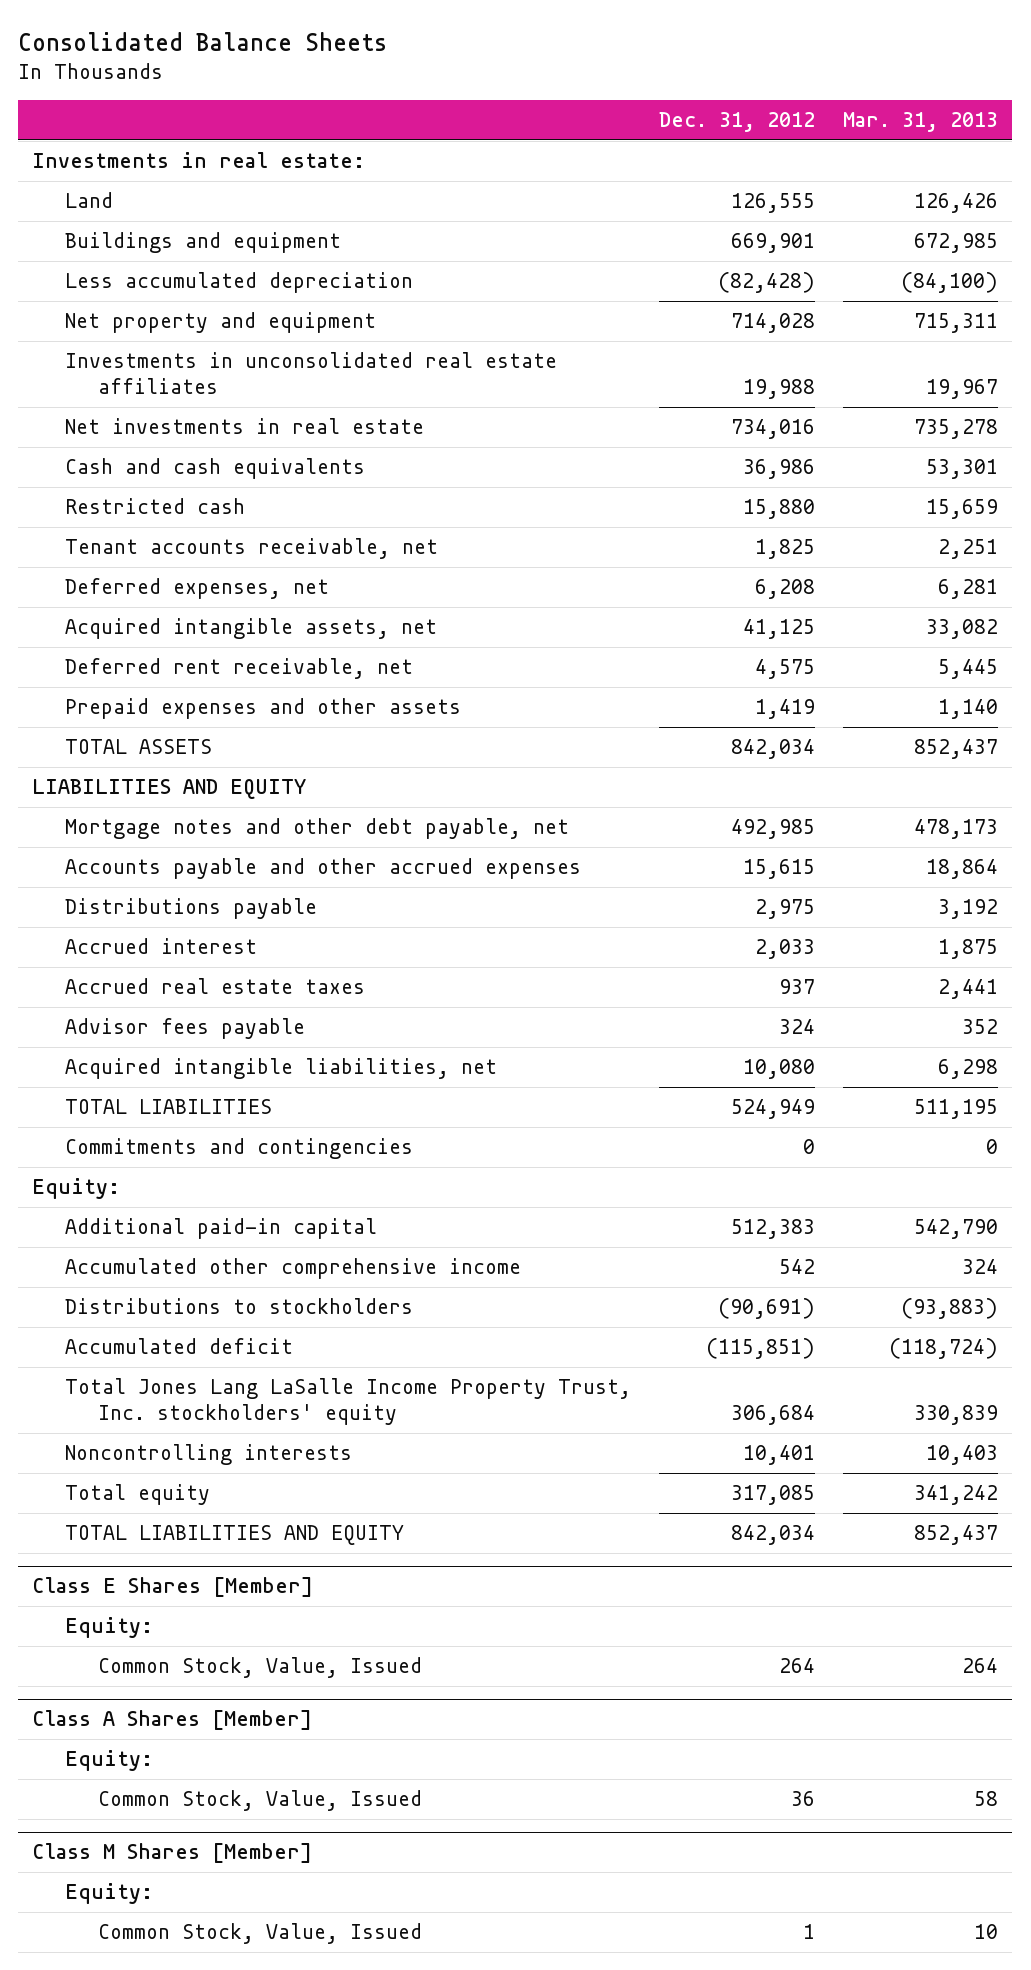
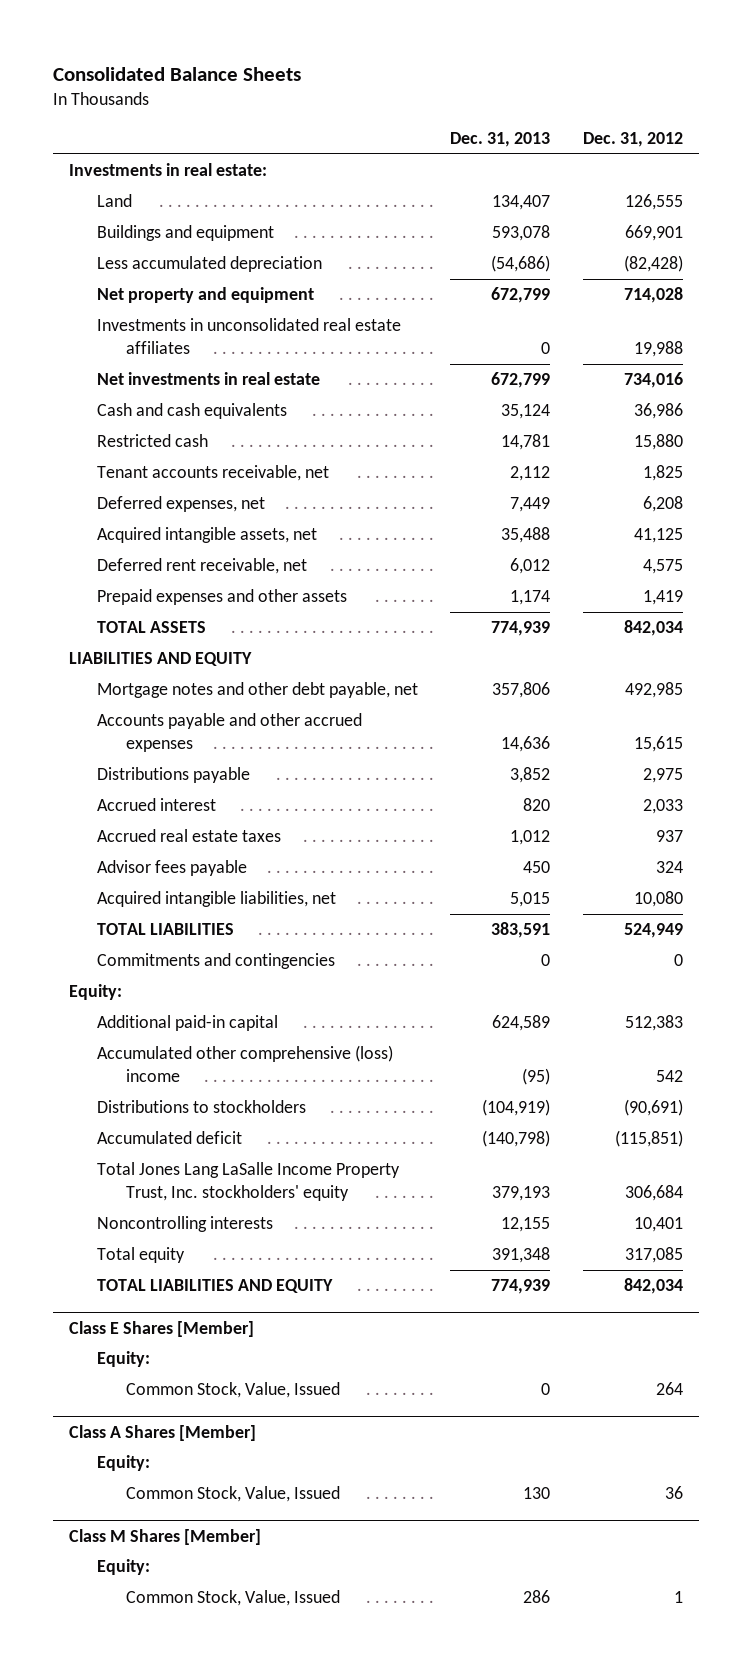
[843,111,999,132] Mar. 31, 2013 -> none
none -> [450,132,551,148] Dec. 31, 2013
[65,1258,522,1280] Accumulated other comprehensive income -> [97,1045,394,1083] Accumulated other comprehensive (loss) income

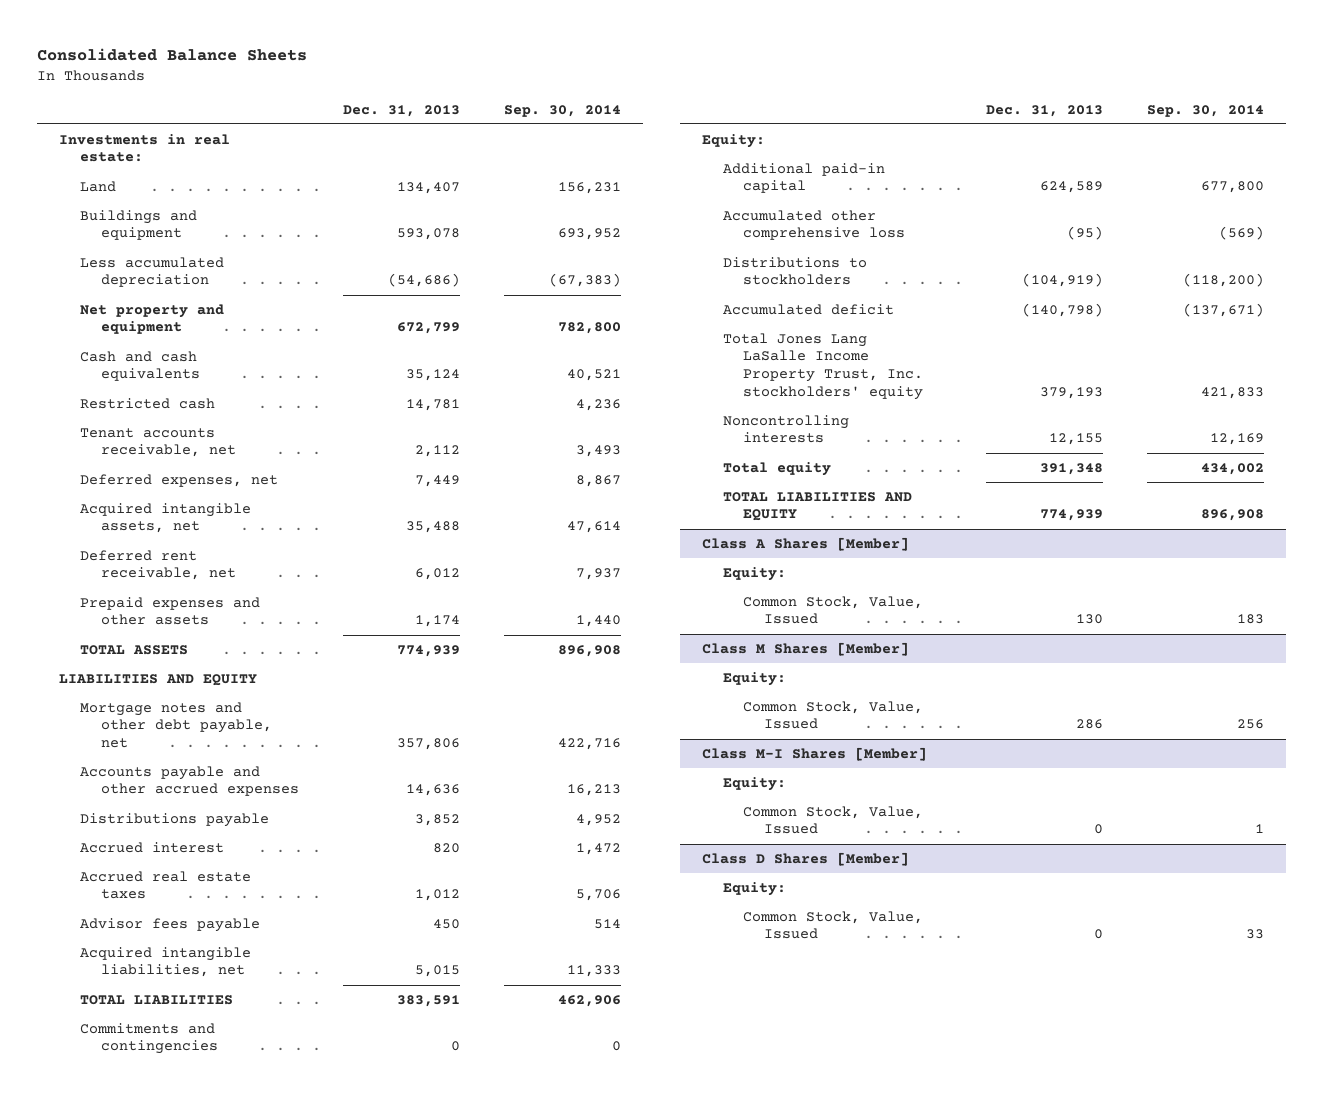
[582,132,683,148] Dec. 31, 2012 -> none
none -> [503,104,621,117] Sep. 30, 2014
[97,318,402,355] Investments in unconsolidated real estate affiliates -> none
[97,372,321,386] Net investments in real estate -> none
[97,1045,394,1083] Accumulated other comprehensive (loss) income -> [722,209,906,241] Accumulated other comprehensive loss
[69,1320,255,1337] Class E Shares [Member] -> none
[97,1351,151,1368] Equity: -> none
[125,1382,340,1399] Common Stock, Value, Issued -> none
none -> [701,746,927,761] Class M-I Shares [Member]
none -> [722,776,786,791] Equity:
none -> [743,805,924,835] Common Stock, Value, Issued
none -> [701,851,909,866] Class D Shares [Member]
none -> [722,881,786,896] Equity:
none -> [743,910,924,940] Common Stock, Value, Issued

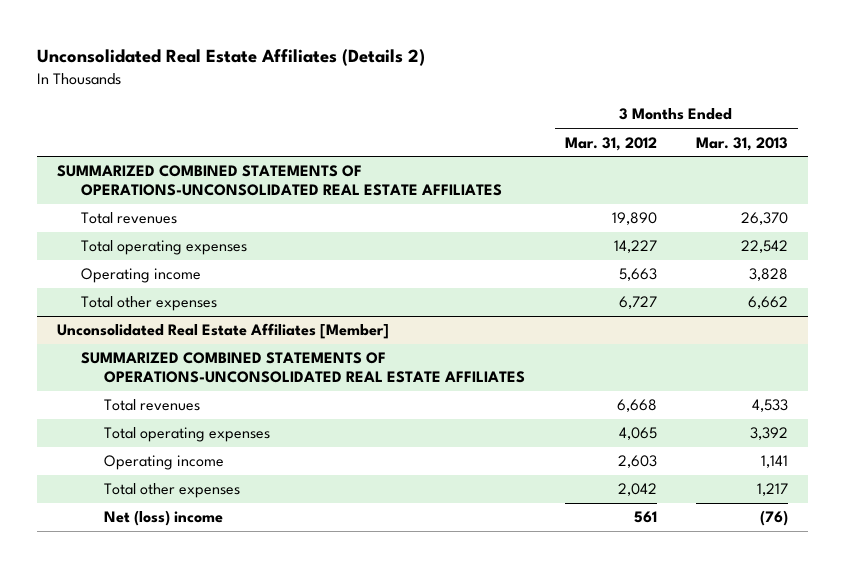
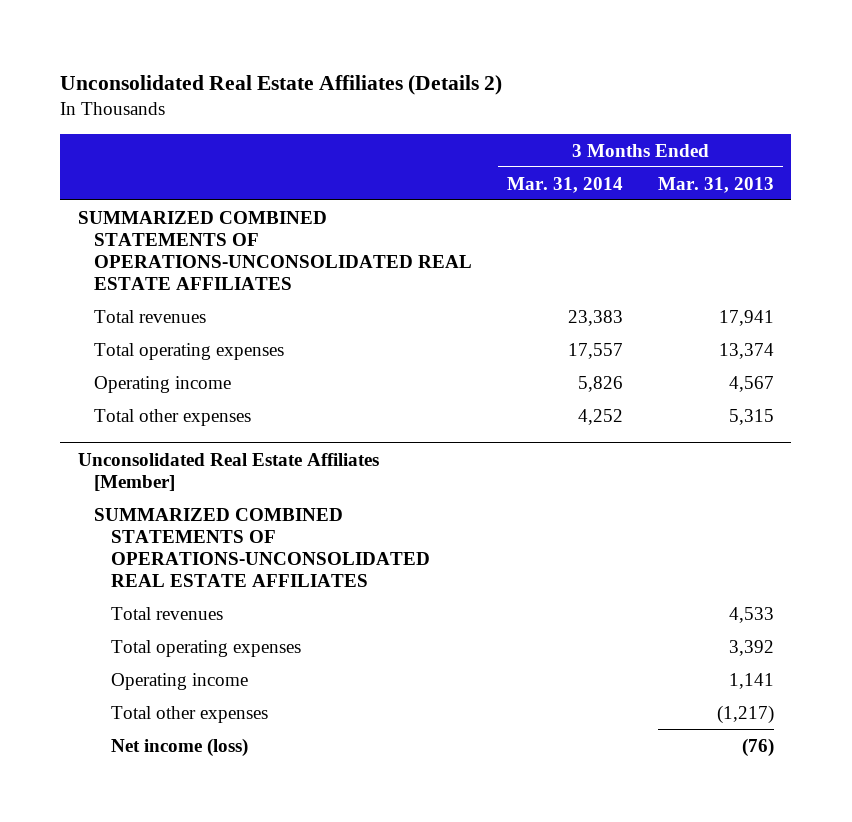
[564,136,657,151] Mar. 31, 2012 -> none
none -> [507,176,624,193] Mar. 31, 2014
[741,212,789,226] 26,370 -> [719,309,775,326] 17,941
[741,240,789,254] 22,542 -> [719,342,775,359] 13,374
[749,268,789,282] 3,828 -> [729,375,775,392] 4,567
[748,296,789,310] 6,662 -> [729,408,775,425] 5,315
[757,483,789,497] 1,217 -> [717,704,775,724] (1,217)
[103,510,223,527] Net (loss) income -> [110,737,248,757] Net income (loss)

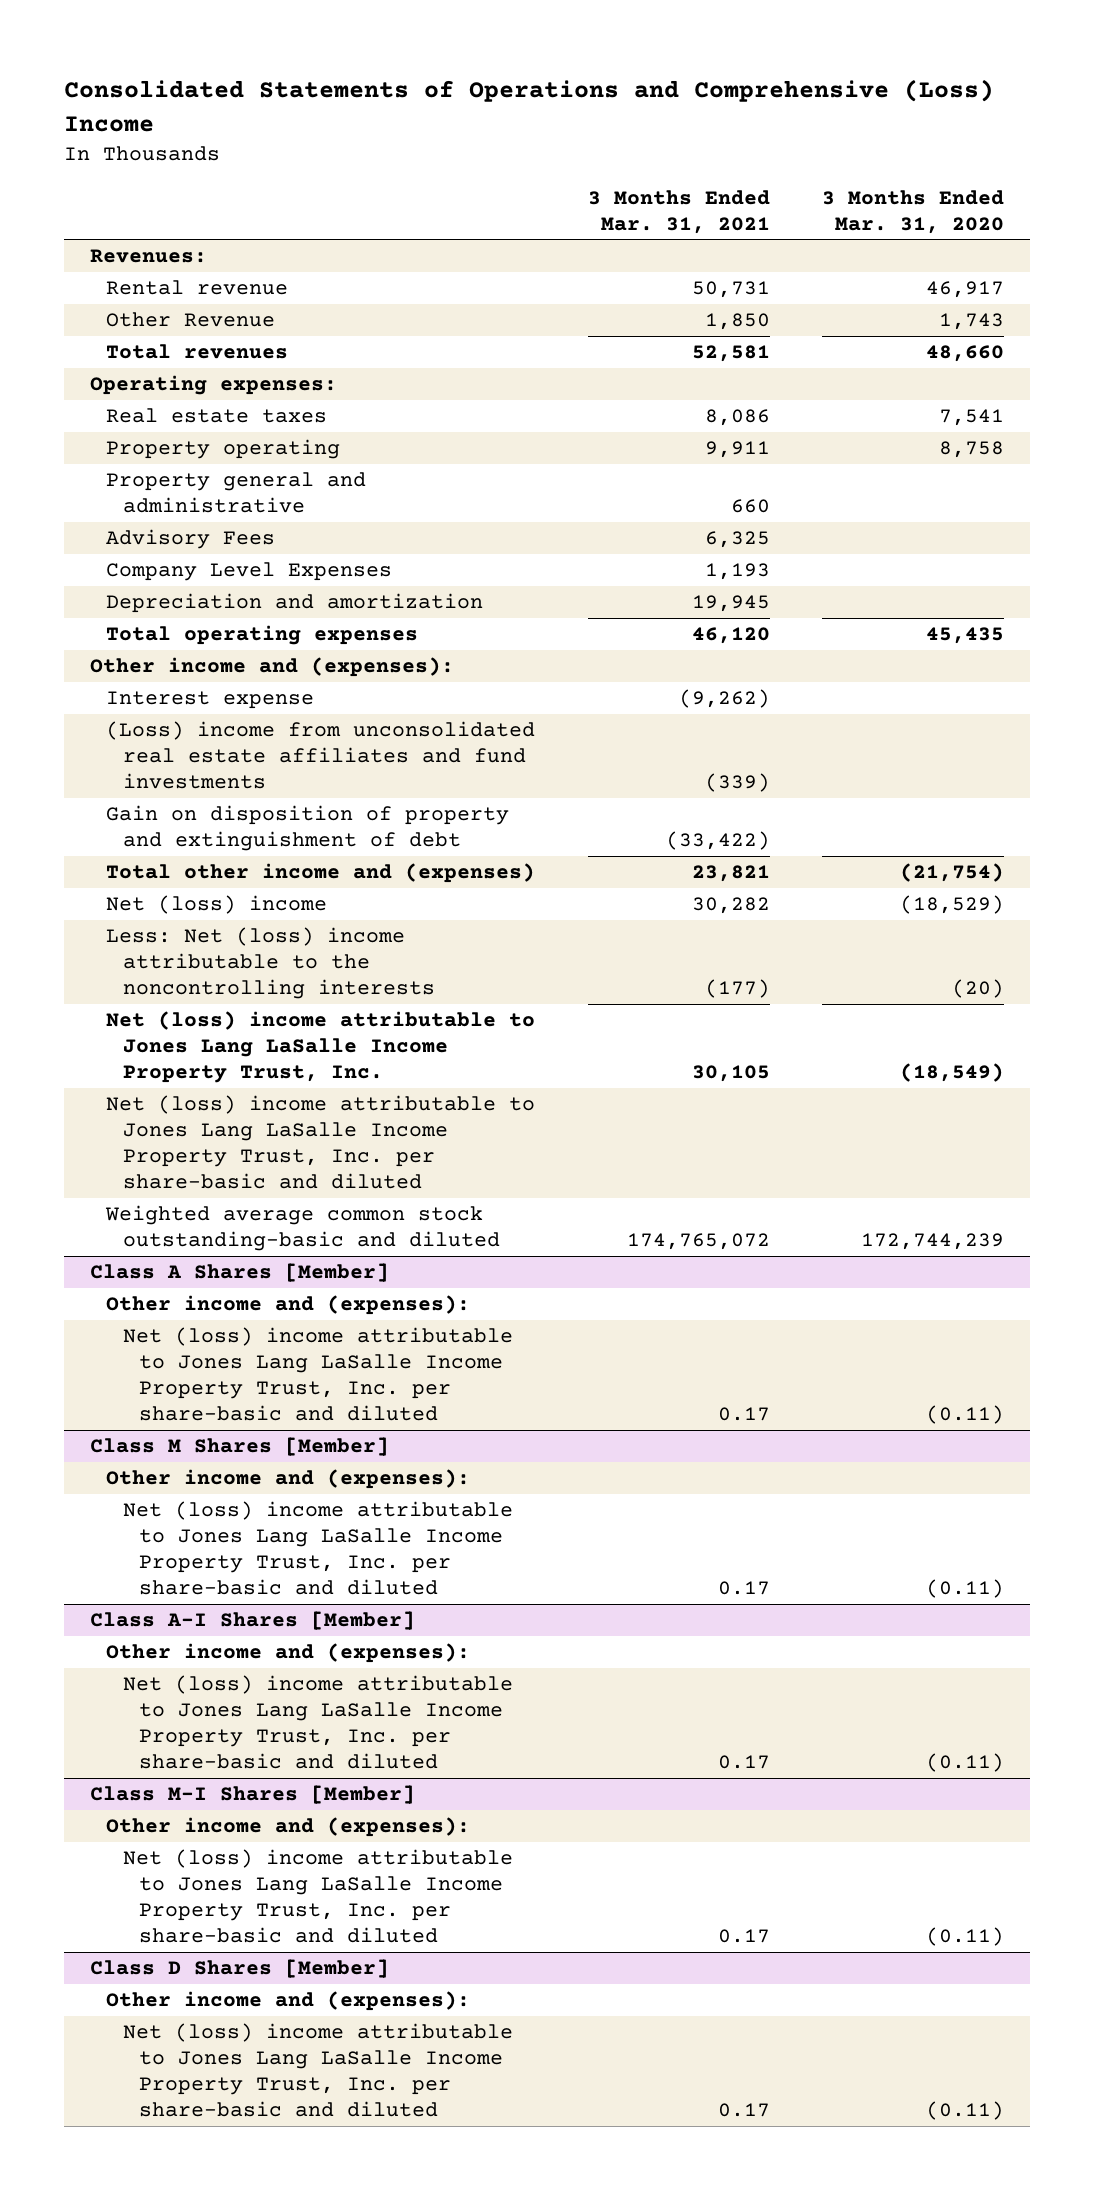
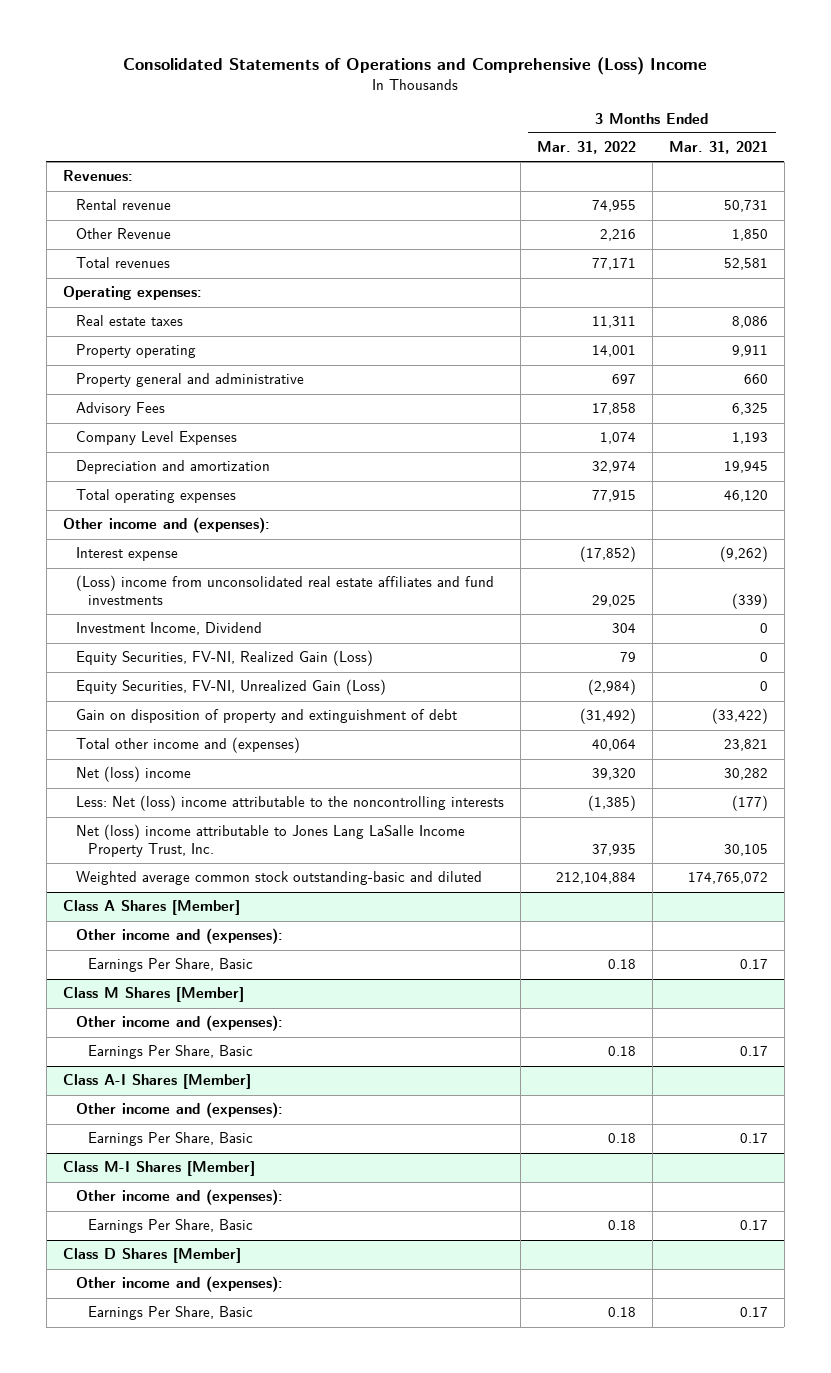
[821,189,1004,234] 3 Months Ended Mar. 31, 2020 -> none
none -> [536,141,636,155] Mar. 31, 2022
none -> [75,622,262,636] Investment Income, Dividend
none -> [75,650,373,667] Equity Securities, FV-NI, Realized Gain (Loss)
none -> [75,679,386,696] Equity Securities, FV-NI, Unrealized Gain (Loss)
[106,1095,536,1189] Net (loss) income attributable to Jones Lang LaSalle Income Property Trust, Inc. per share-basic and diluted -> none
[122,1327,513,1421] Net (loss) income attributable to Jones Lang LaSalle Income Property Trust, Inc. per share-basic and diluted -> none
none -> [88,958,254,973] Earnings Per Share, Basic
[122,1501,513,1595] Net (loss) income attributable to Jones Lang LaSalle Income Property Trust, Inc. per share-basic and diluted -> none
none -> [88,1045,254,1060] Earnings Per Share, Basic
[122,1675,513,1769] Net (loss) income attributable to Jones Lang LaSalle Income Property Trust, Inc. per share-basic and diluted -> none
none -> [88,1132,254,1147] Earnings Per Share, Basic
[122,1849,513,1943] Net (loss) income attributable to Jones Lang LaSalle Income Property Trust, Inc. per share-basic and diluted -> none
none -> [88,1219,254,1234] Earnings Per Share, Basic
[122,2023,513,2117] Net (loss) income attributable to Jones Lang LaSalle Income Property Trust, Inc. per share-basic and diluted -> none
none -> [88,1306,254,1321] Earnings Per Share, Basic

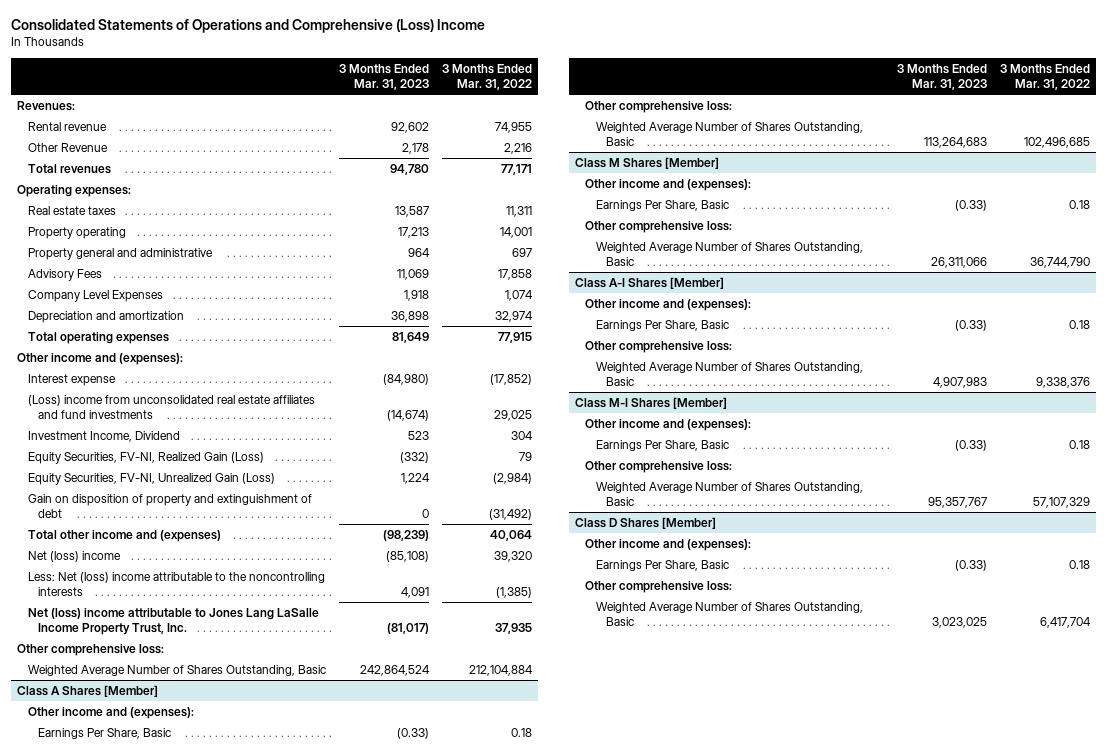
[668,141,768,155] Mar. 31, 2021 -> none
none -> [338,63,429,91] 3 Months Ended Mar. 31, 2023
none -> [17,643,165,656] Other comprehensive loss:
[75,871,482,886] Weighted average common stock outstanding-basic and diluted -> [27,664,326,676] Weighted Average Number of Shares Outstanding, Basic
none -> [585,100,733,113] Other comprehensive loss:
none -> [595,121,863,147] Weighted Average Number of Shares Outstanding, Basic
none -> [585,220,733,233] Other comprehensive loss:
none -> [595,241,863,267] Weighted Average Number of Shares Outstanding, Basic
none -> [585,340,733,353] Other comprehensive loss:
none -> [595,361,863,387] Weighted Average Number of Shares Outstanding, Basic
none -> [585,460,733,473] Other comprehensive loss:
none -> [595,481,863,507] Weighted Average Number of Shares Outstanding, Basic
none -> [585,580,733,593] Other comprehensive loss:
none -> [595,601,863,627] Weighted Average Number of Shares Outstanding, Basic

